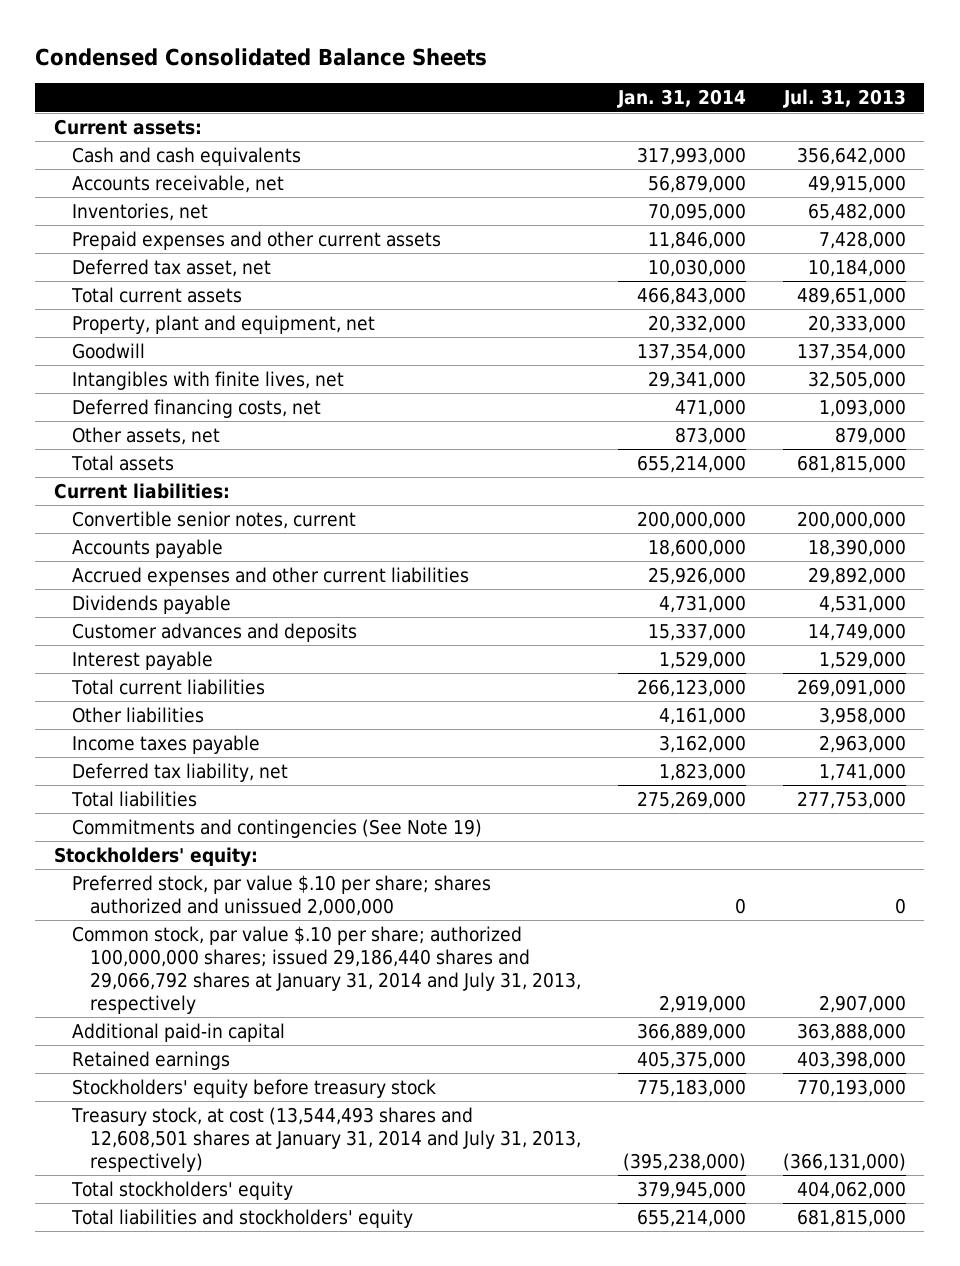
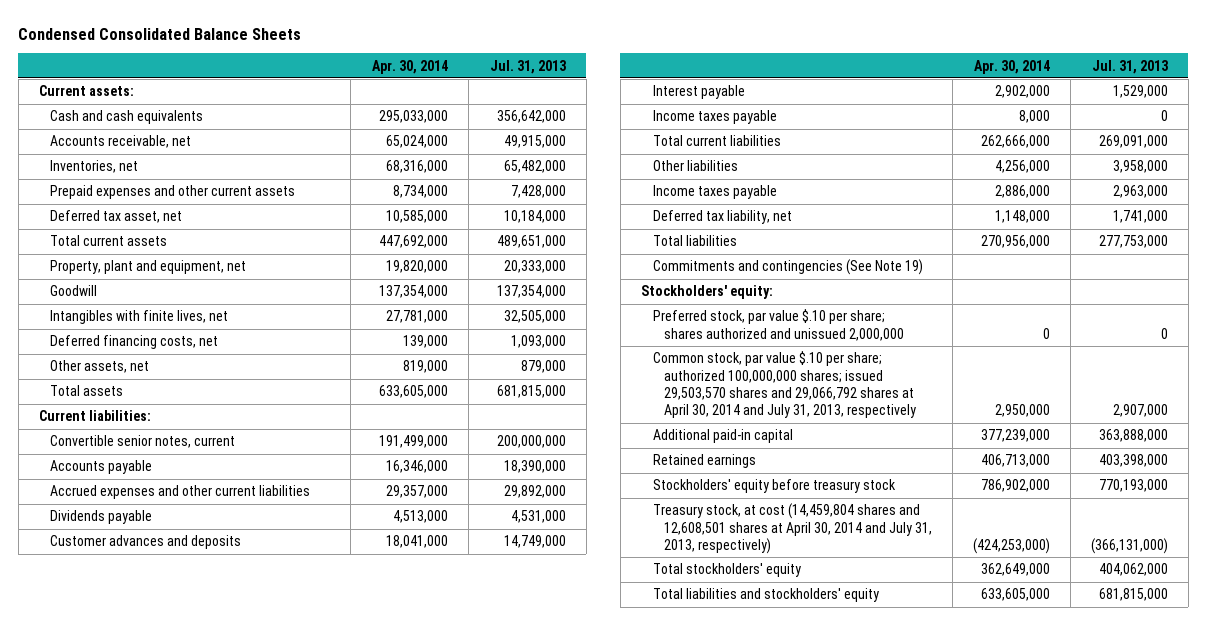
[617,89,747,109] Jan. 31, 2014 -> none
none -> [371,59,448,74] Apr. 30, 2014
none -> [652,110,777,125] Income taxes payable
[71,925,582,1015] Common stock, par value $.10 per share; authorized 100,000,000 shares; issued 29,186,440 shares and 29,066,792 shares at January 31, 2014 and July 31, 2013, respectively -> [652,351,917,419] Common stock, par value $.10 per share; authorized 100,000,000 shares; issued 29,503,570 shares and 29,066,792 shares at April 30, 2014 and July 31, 2013, respectively
[70,1106,582,1172] Treasury stock, at cost (13,544,493 shares and 12,608,501 shares at January 31, 2014 and July 31, 2013, respectively) -> [652,503,933,554] Treasury stock, at cost (14,459,804 shares and 12,608,501 shares at April 30, 2014 and July 31, 2013, respectively)

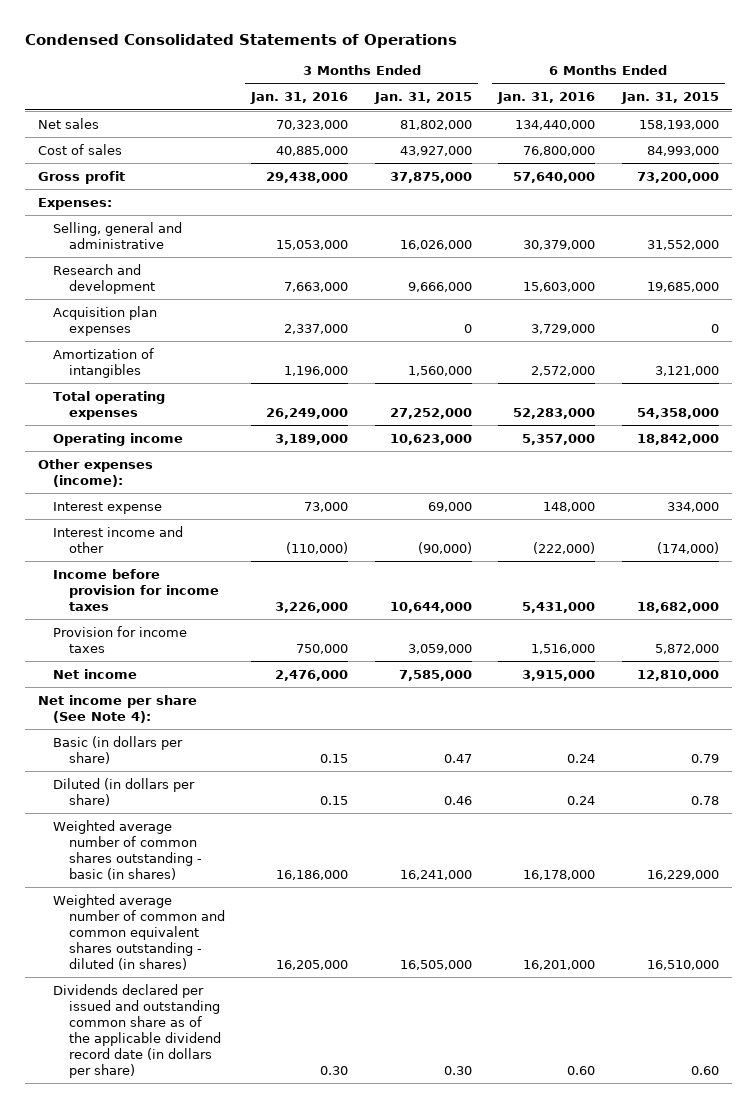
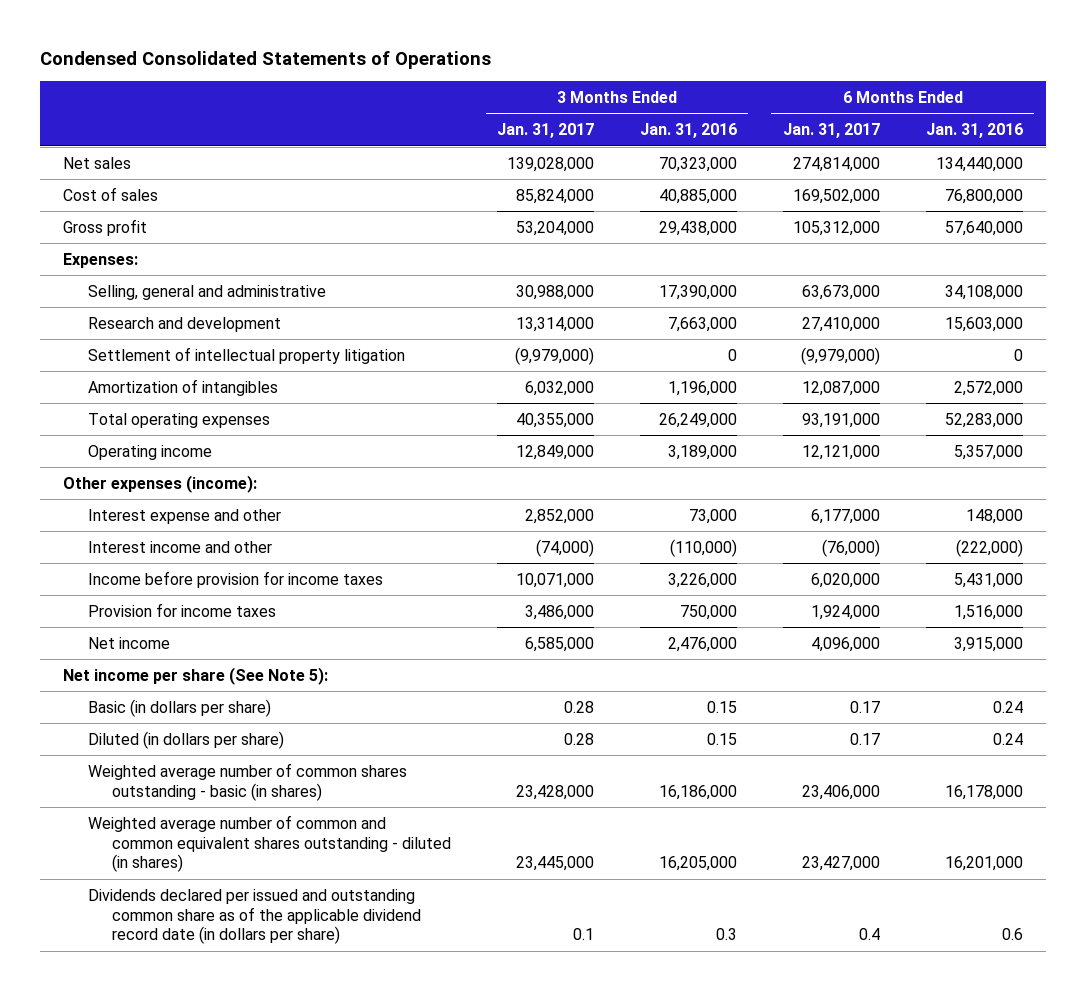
[373,92,472,105] Jan. 31, 2015 -> none
[620,92,719,105] Jan. 31, 2015 -> none
none -> [497,123,595,139] Jan. 31, 2017
none -> [782,123,880,139] Jan. 31, 2017
[276,239,349,250] 15,053,000 -> [659,284,738,300] 17,390,000
[523,239,596,250] 30,379,000 -> [944,284,1023,300] 34,108,000
[53,305,158,336] Acquisition plan expenses -> none
none -> [87,346,405,364] Settlement of intellectual property litigation
[53,501,163,514] Interest expense -> [87,508,281,524] Interest expense and other
[37,694,197,723] Net income per share (See Note 4): -> [63,666,329,685] Net income per share (See Note 5):
[320,1065,349,1075] 0.30 -> [716,928,738,941] 0.3
[567,1065,596,1075] 0.60 -> [1001,928,1023,941] 0.6

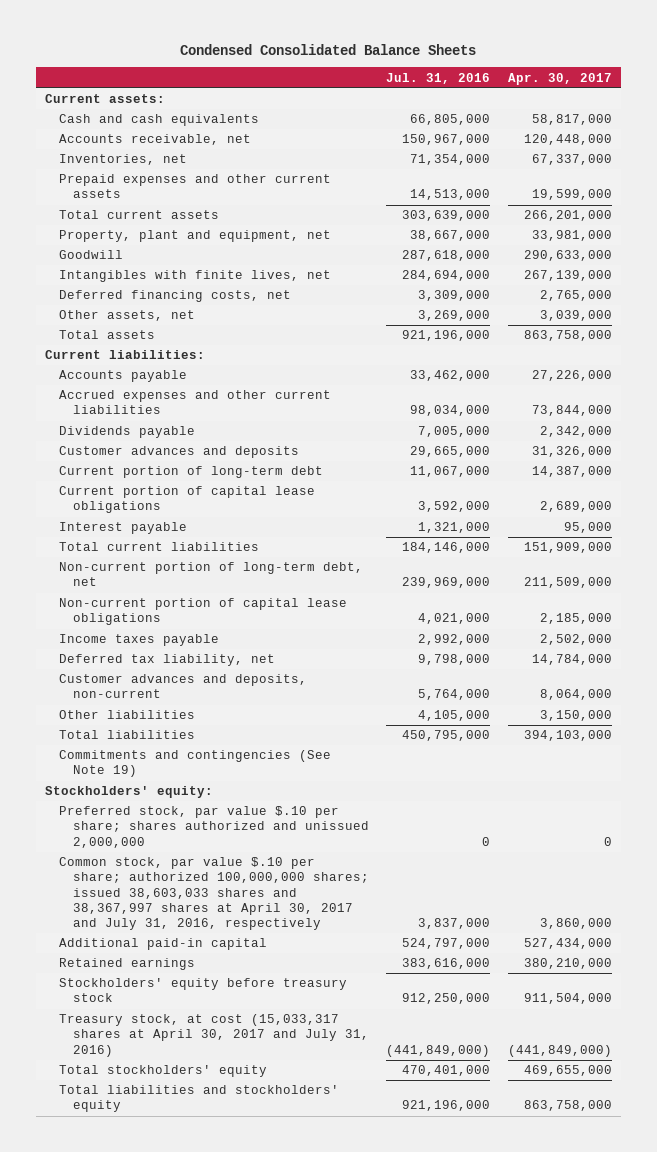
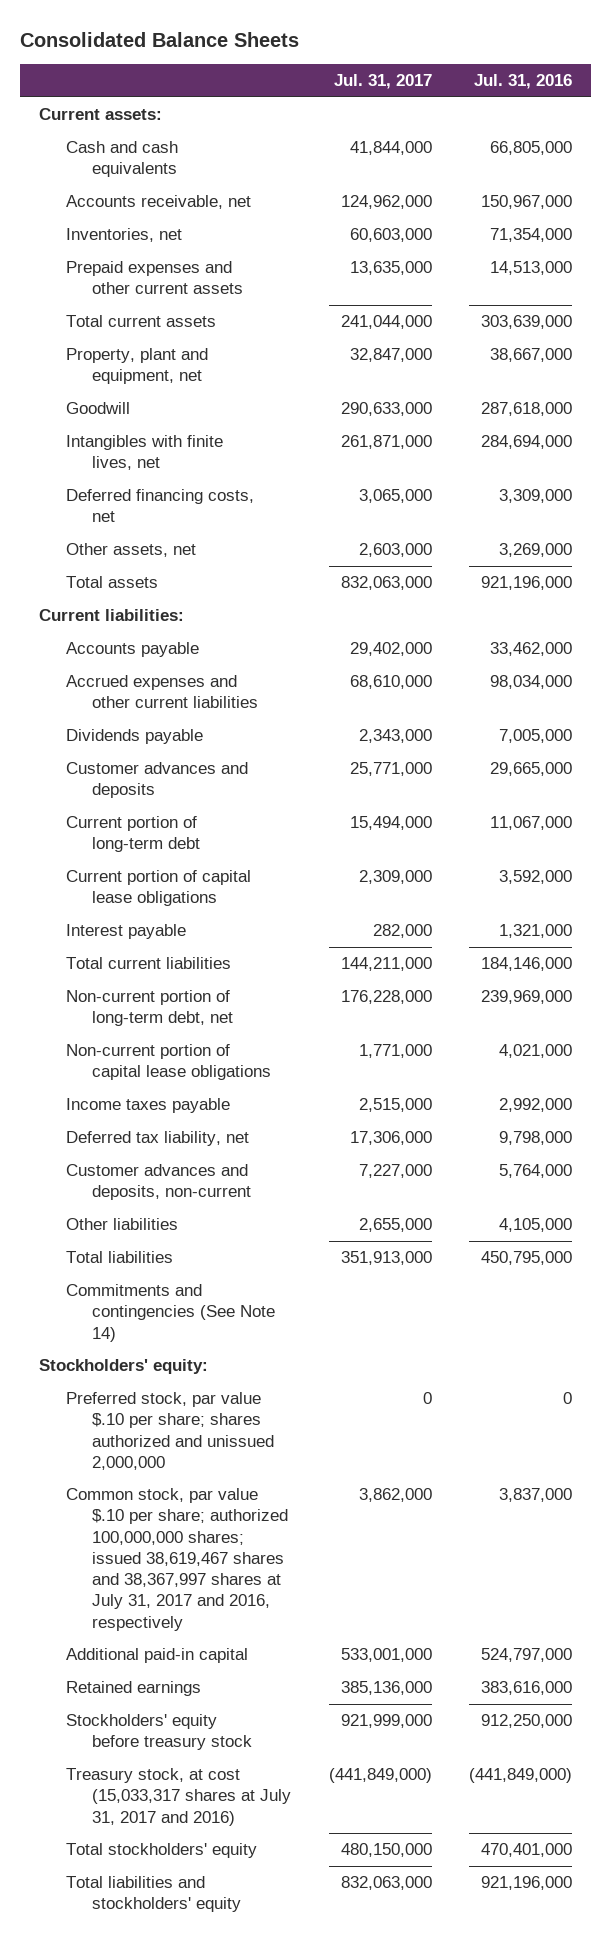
[180,43,477,55] Condensed Consolidated Balance Sheets -> [20,31,300,47] Consolidated Balance Sheets
[508,72,613,85] Apr. 30, 2017 -> none
none -> [333,74,432,90] Jul. 31, 2017
[58,750,331,778] Commitments and contingencies (See Note 19) -> [65,1284,276,1342] Commitments and contingencies (See Note 14)
[58,857,369,930] Common stock, par value $.10 per share; authorized 100,000,000 shares; issued 38,603,033 shares and 38,367,997 shares at April 30, 2017 and July 31, 2016, respectively -> [65,1488,289,1631] Common stock, par value $.10 per share; authorized 100,000,000 shares; issued 38,619,467 shares and 38,367,997 shares at July 31, 2017 and 2016, respectively
[58,1014,369,1057] Treasury stock, at cost (15,033,317 shares at April 30, 2017 and July 31, 2016) -> [65,1768,292,1826] Treasury stock, at cost (15,033,317 shares at July 31, 2017 and 2016)

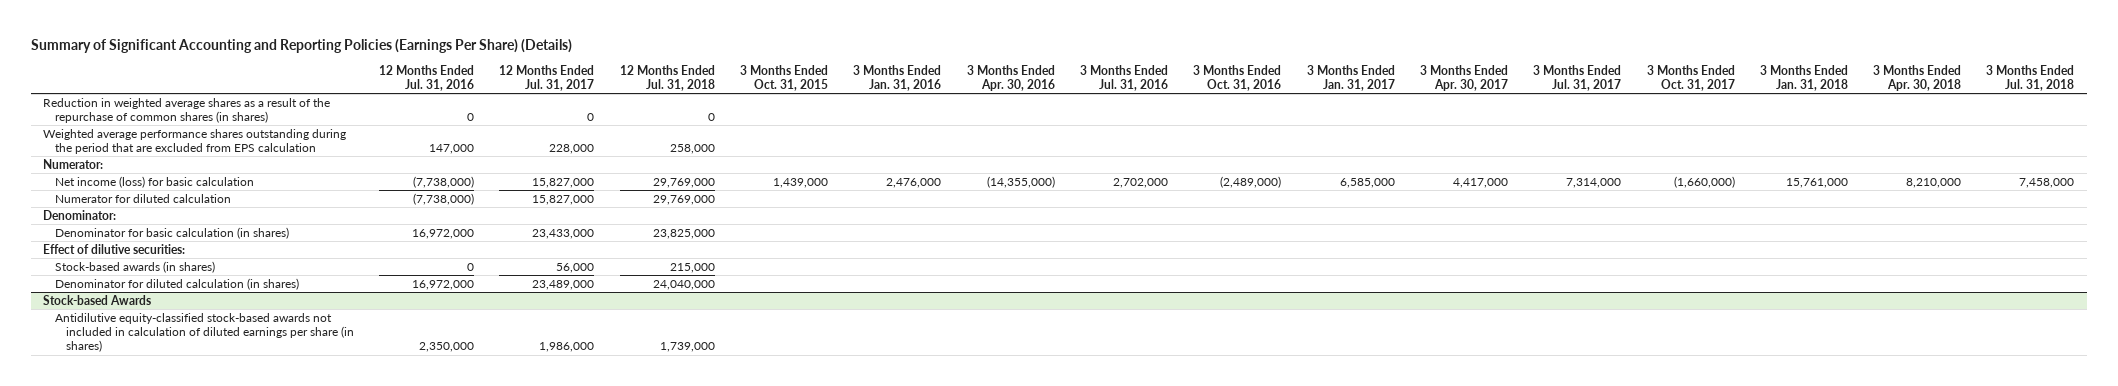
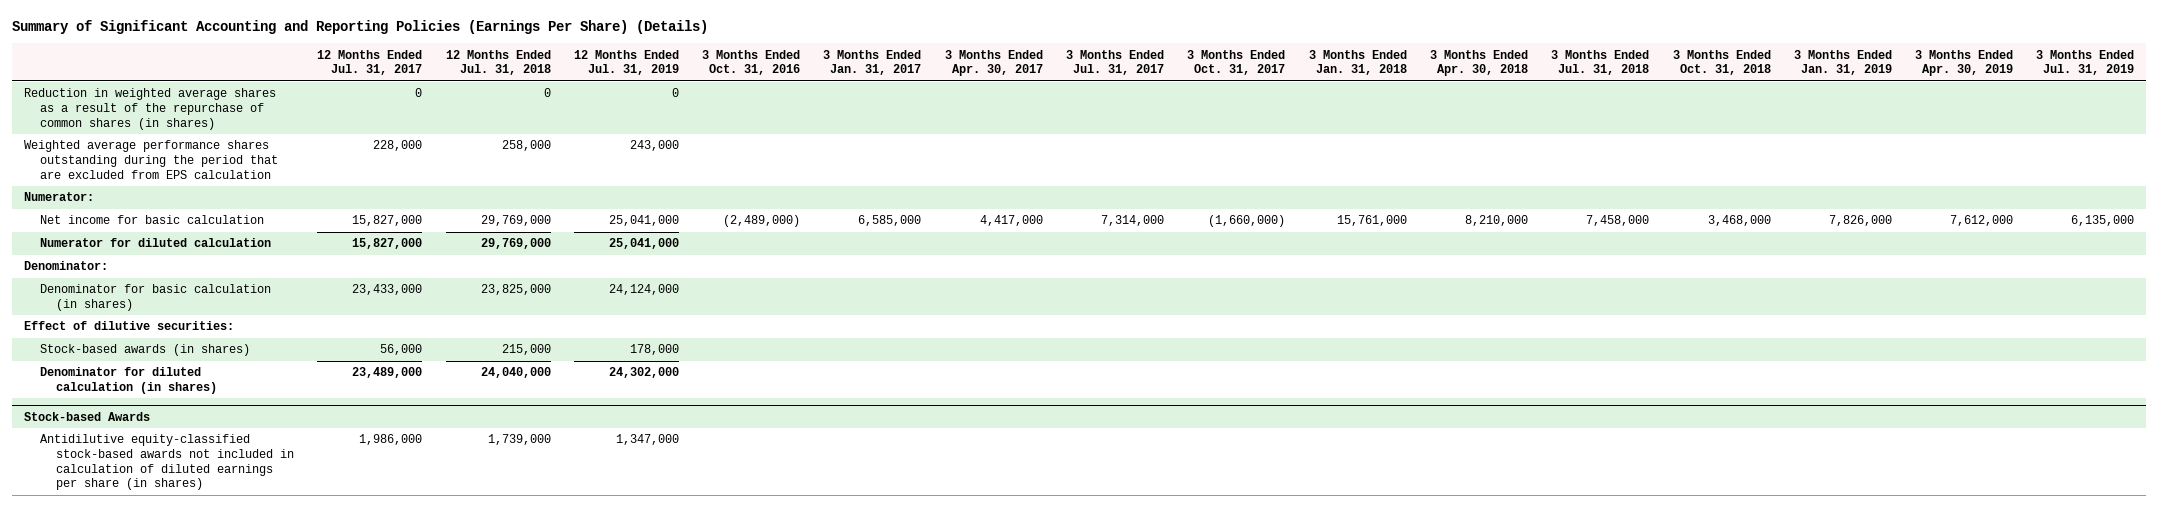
[379,64,475,91] 12 Months Ended Jul. 31, 2016 -> none
[740,64,829,91] 3 Months Ended Oct. 31, 2015 -> none
[853,64,942,91] 3 Months Ended Jan. 31, 2016 -> none
[966,64,1055,91] 3 Months Ended Apr. 30, 2016 -> none
[1080,64,1169,91] 3 Months Ended Jul. 31, 2016 -> none
none -> [573,49,679,76] 12 Months Ended Jul. 31, 2019
none -> [1672,49,1771,76] 3 Months Ended Oct. 31, 2018
none -> [1793,49,1892,76] 3 Months Ended Jan. 31, 2019
none -> [1915,49,2014,77] 3 Months Ended Apr. 30, 2019
none -> [2036,49,2135,76] 3 Months Ended Jul. 31, 2019
[54,175,254,188] Net income (loss) for basic calculation -> [39,215,264,225] Net income for basic calculation

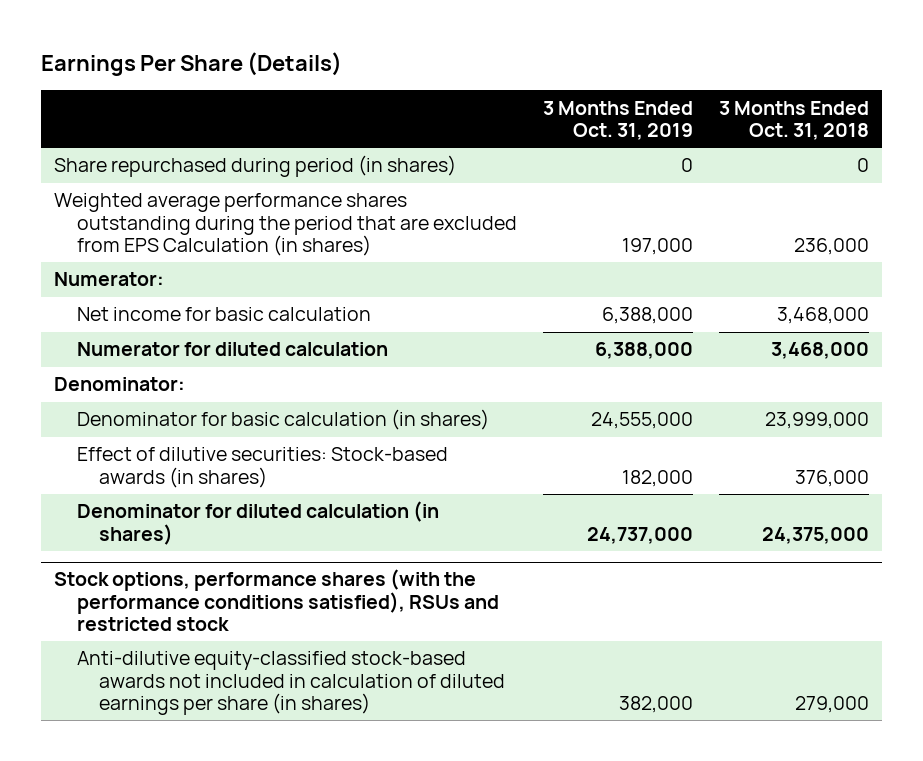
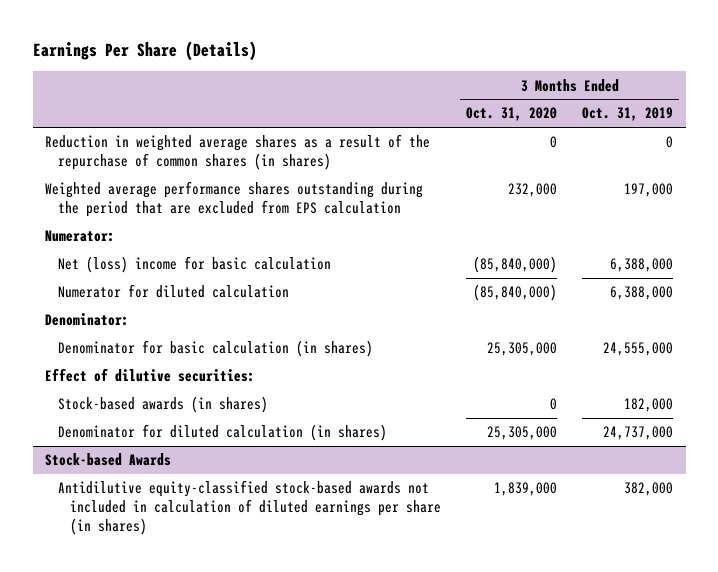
[719,100,870,140] 3 Months Ended Oct. 31, 2018 -> none
none -> [465,107,557,122] Oct. 31, 2020
[54,155,457,178] Share repurchased during period (in shares) -> none
none -> [45,134,431,170] Reduction in weighted average shares as a result of the repurchase of common shares (in shares)
[54,193,517,256] Weighted average performance shares outstanding during the period that are excluded from EPS Calculation (in shares) -> [45,181,424,217] Weighted average performance shares outstanding during the period that are excluded from EPS calculation
[76,307,371,322] Net income for basic calculation -> [57,256,331,274] Net (loss) income for basic calculation
none -> [45,368,256,383] Effect of dilutive securities:
[76,447,448,488] Effect of dilutive securities: Stock-based awards (in shares) -> [57,396,268,414] Stock-based awards (in shares)
[54,569,499,632] Stock options, performance shares (with the performance conditions satisfied), RSUs and restricted stock -> [45,453,172,467] Stock-based Awards
[76,651,506,715] Anti-dilutive equity-classified stock-based awards not included in calculation of diluted earnings per share (in shares) -> [57,480,441,535] Antidilutive equity-classified stock-based awards not included in calculation of diluted earnings per share (in shares)

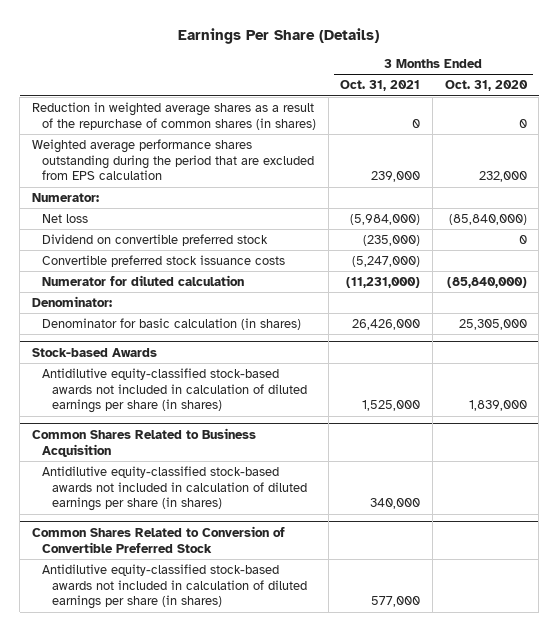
[582,107,674,122] Oct. 31, 2019 -> none
none -> [340,80,421,92] Oct. 31, 2021
[57,256,331,274] Net (loss) income for basic calculation -> [42,214,89,224] Net loss
none -> [42,234,269,247] Dividend on convertible preferred stock
none -> [42,255,286,268] Convertible preferred stock issuance costs
[45,368,256,383] Effect of dilutive securities: -> none
[57,396,268,414] Stock-based awards (in shares) -> none
[57,424,387,442] Denominator for diluted calculation (in shares) -> none
none -> [31,427,256,457] Common Shares Related to Business Acquisition
none -> [42,466,308,512] Antidilutive equity-classified stock-based awards not included in calculation of diluted earnings per share (in shares)
none -> [31,525,285,553] Common Shares Related to Conversion of Convertible Preferred Stock
none -> [42,564,308,610] Antidilutive equity-classified stock-based awards not included in calculation of diluted earnings per share (in shares)

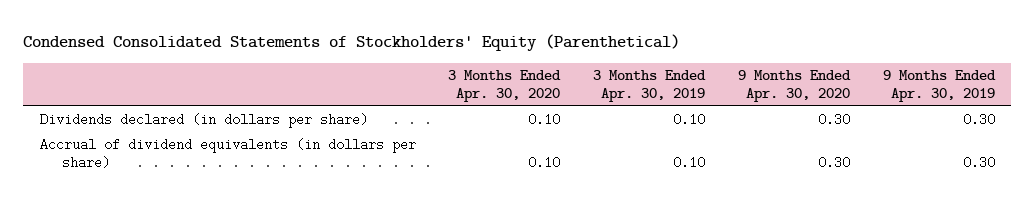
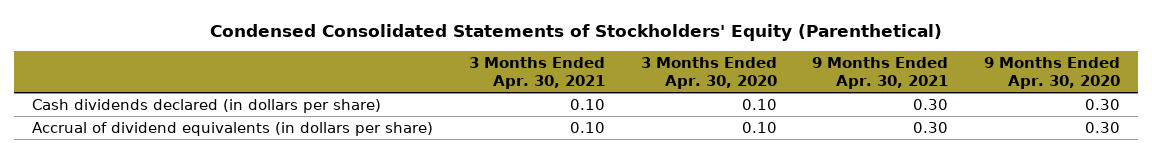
[593,69,707,103] 3 Months Ended Apr. 30, 2019 -> none
[882,69,996,103] 9 Months Ended Apr. 30, 2019 -> none
none -> [468,57,605,90] 3 Months Ended Apr. 30, 2021
none -> [812,57,949,90] 9 Months Ended Apr. 30, 2021
[39,113,368,129] Dividends declared (in dollars per share) -> [31,98,381,113] Cash dividends declared (in dollars per share)

